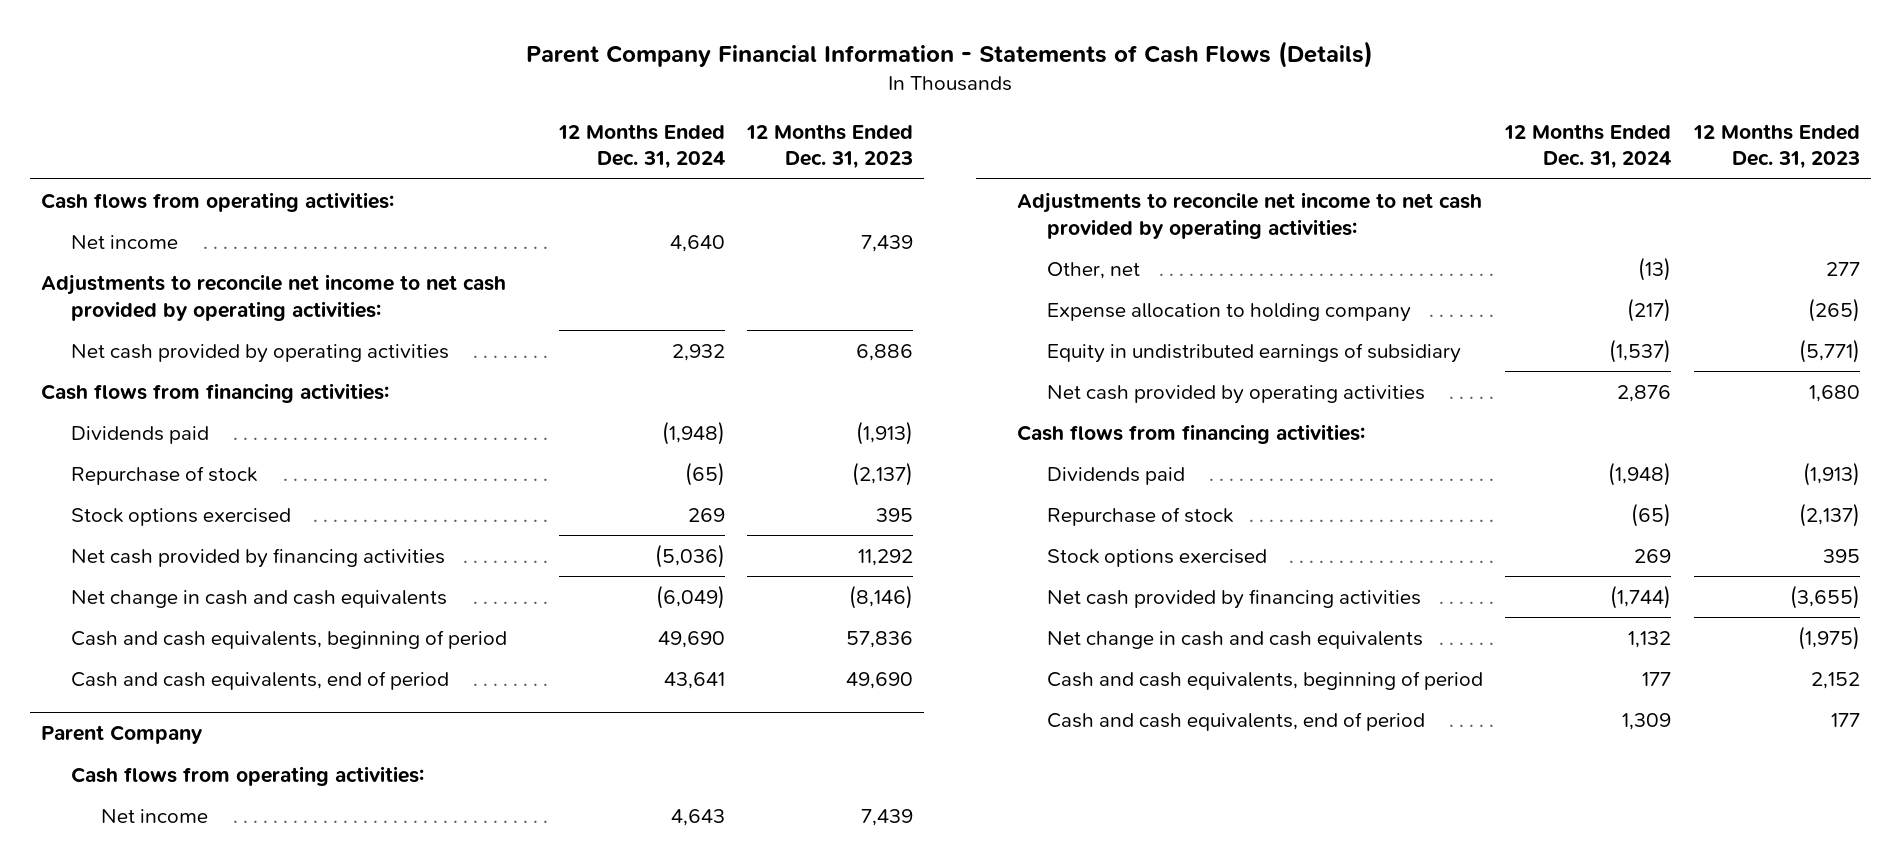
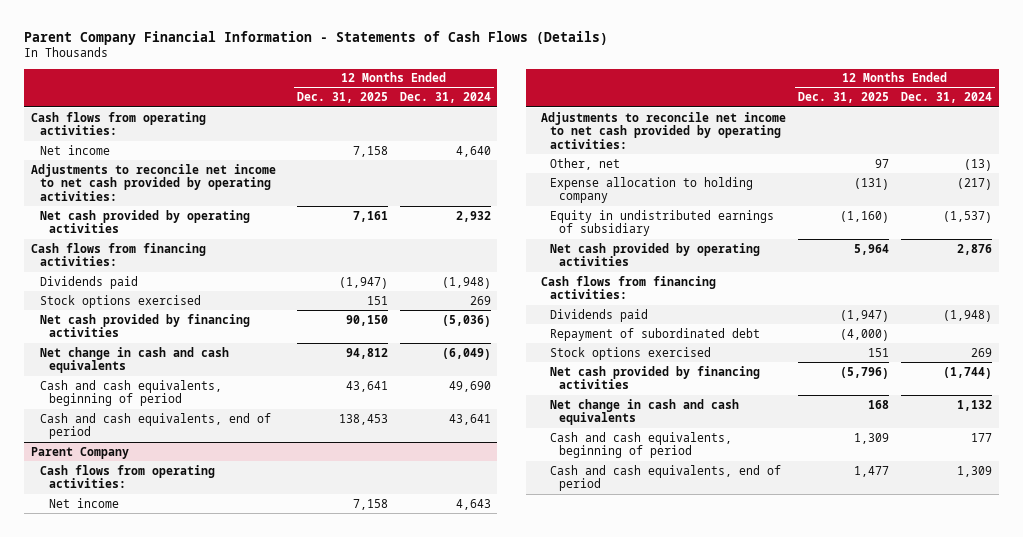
[745,123,913,170] 12 Months Ended Dec. 31, 2023 -> none
none -> [296,92,388,104] Dec. 31, 2025
[70,465,257,485] Repurchase of stock -> none
[1047,506,1234,526] Repurchase of stock -> none
none -> [549,327,760,341] Repayment of subordinated debt

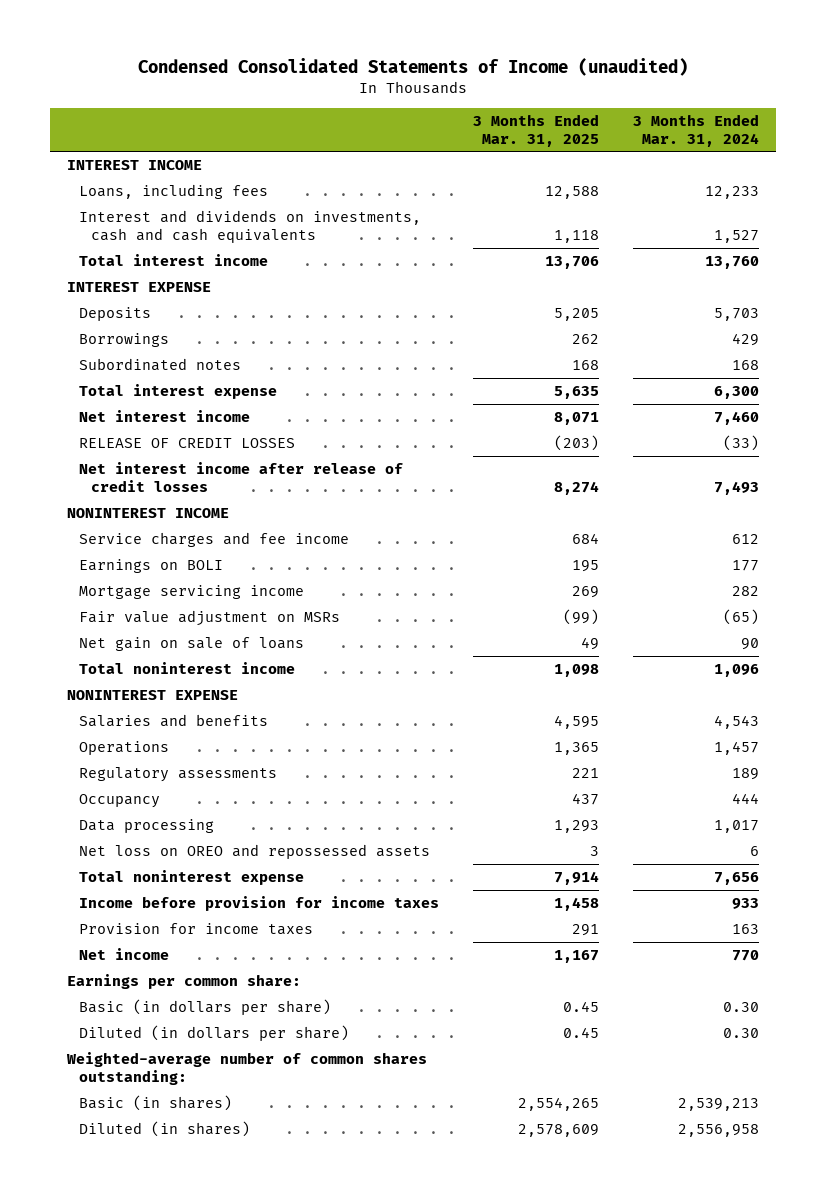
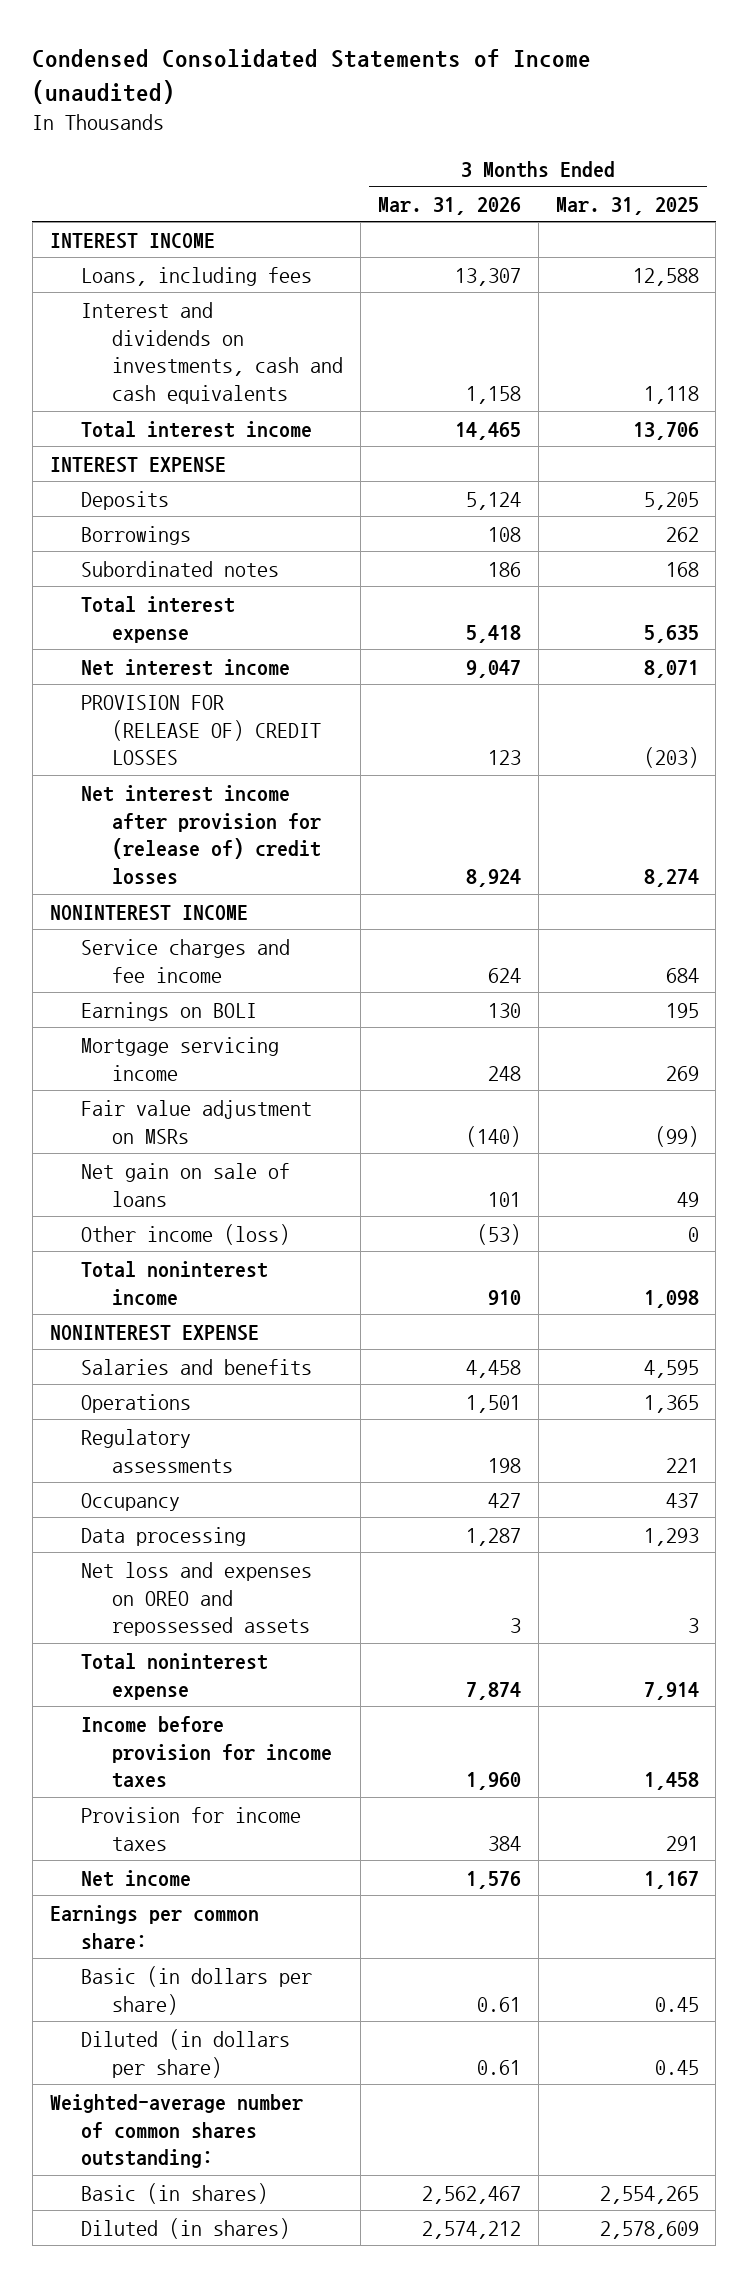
[633,113,760,147] 3 Months Ended Mar. 31, 2024 -> none
none -> [377,196,521,215] Mar. 31, 2026
[79,437,296,448] RELEASE OF CREDIT LOSSES -> [81,694,322,766] PROVISION FOR (RELEASE OF) CREDIT LOSSES
[79,461,404,492] Net interest income after release of credit losses -> [81,784,322,885] Net interest income after provision for (release of) credit losses
none -> [81,1223,291,1245] Other income (loss)
[79,843,431,859] Net loss on OREO and repossessed assets -> [81,1561,313,1637] Net loss and expenses on OREO and repossessed assets

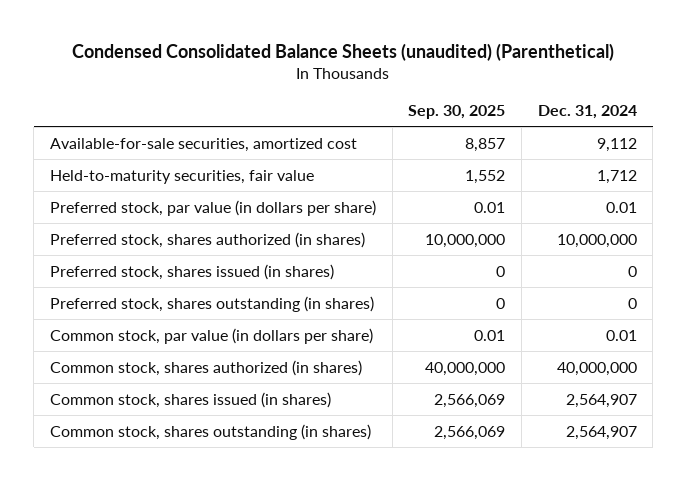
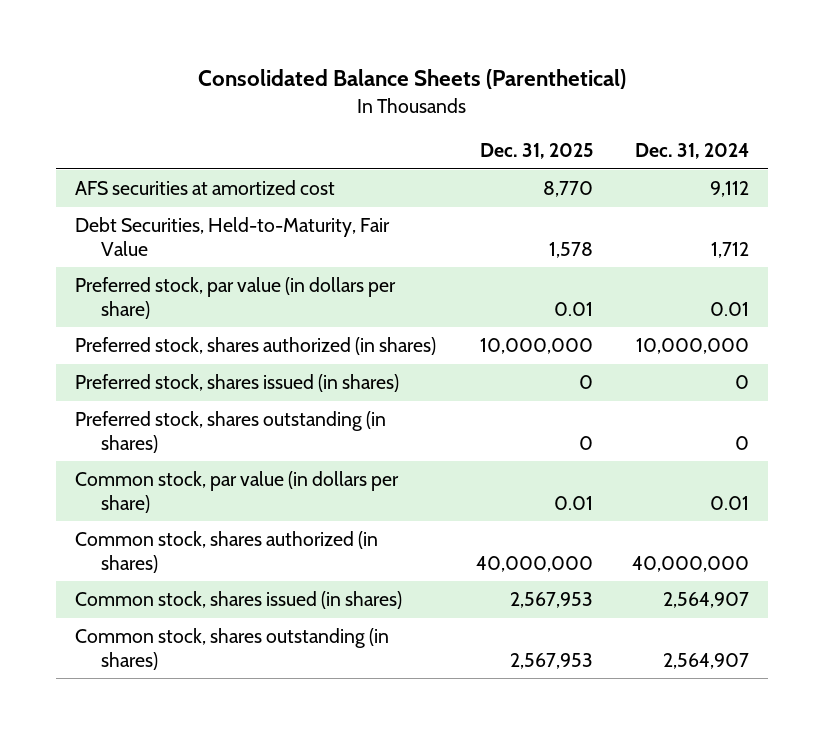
[72,43,615,62] Condensed Consolidated Balance Sheets (unaudited) (Parenthetical) -> [198,69,627,90] Consolidated Balance Sheets (Parenthetical)
[408,105,506,120] Sep. 30, 2025 -> none
none -> [479,143,593,160] Dec. 31, 2025
[50,137,358,152] Available-for-sale securities, amortized cost -> [75,180,336,196] AFS securities at amortized cost
[50,169,315,184] Held-to-maturity securities, fair value -> [75,217,391,256] Debt Securities, Held-to-Maturity, Fair Value

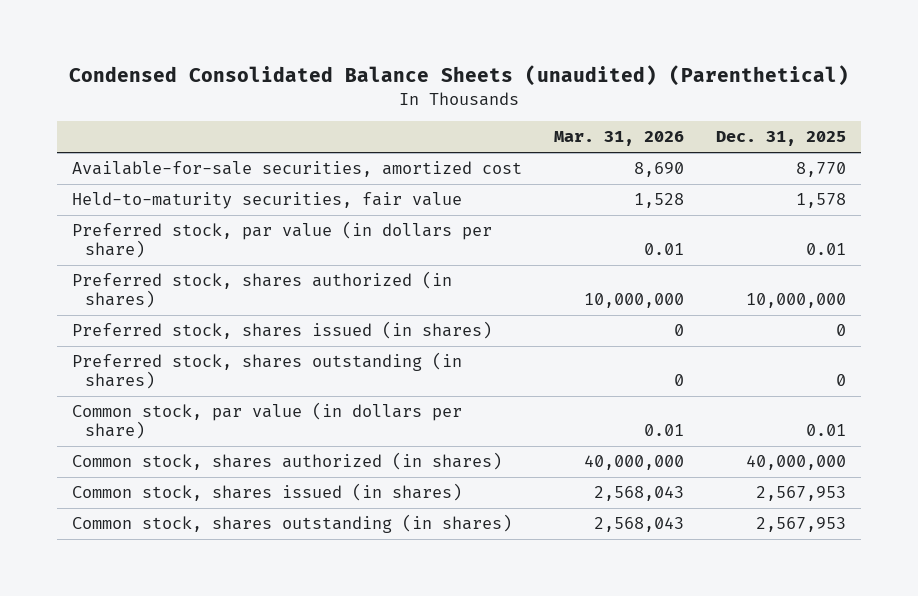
[198,69,627,90] Consolidated Balance Sheets (Parenthetical) -> [69,65,850,87] Condensed Consolidated Balance Sheets (unaudited) (Parenthetical)
[634,143,749,160] Dec. 31, 2024 -> none
none -> [554,131,685,147] Mar. 31, 2026
[75,180,336,196] AFS securities at amortized cost -> [72,161,523,178] Available-for-sale securities, amortized cost
[75,217,391,256] Debt Securities, Held-to-Maturity, Fair Value -> [72,192,463,210] Held-to-maturity securities, fair value

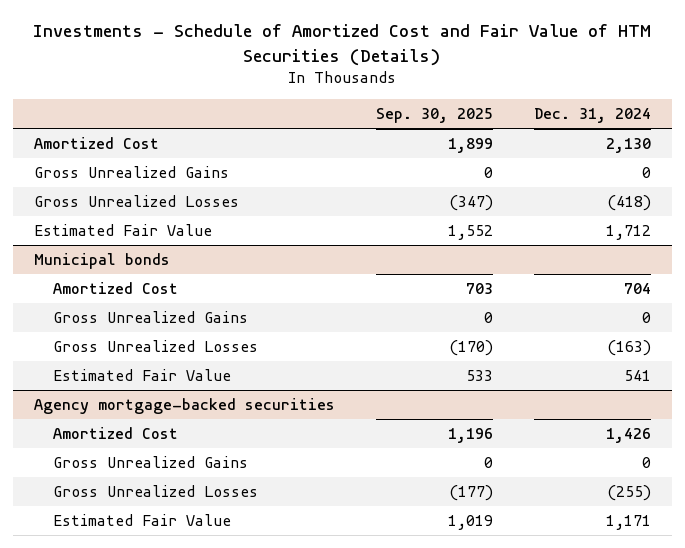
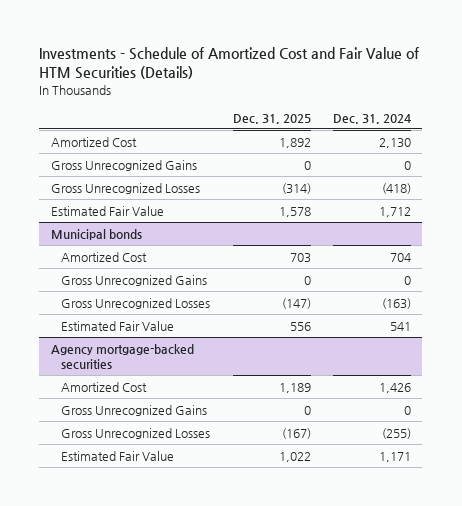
[375,108,493,124] Sep. 30, 2025 -> none
none -> [232,113,311,124] Dec. 31, 2025
[33,166,229,179] Gross Unrealized Gains -> [50,159,197,171] Gross Unrecognized Gains
[33,195,239,208] Gross Unrealized Losses -> [50,182,200,194] Gross Unrecognized Losses
[53,311,249,324] Gross Unrealized Gains -> [61,274,208,286] Gross Unrecognized Gains
[53,340,259,353] Gross Unrealized Losses -> [61,297,211,309] Gross Unrecognized Losses
[53,456,249,469] Gross Unrealized Gains -> [61,404,208,416] Gross Unrecognized Gains
[53,485,259,498] Gross Unrealized Losses -> [61,427,211,439] Gross Unrecognized Losses

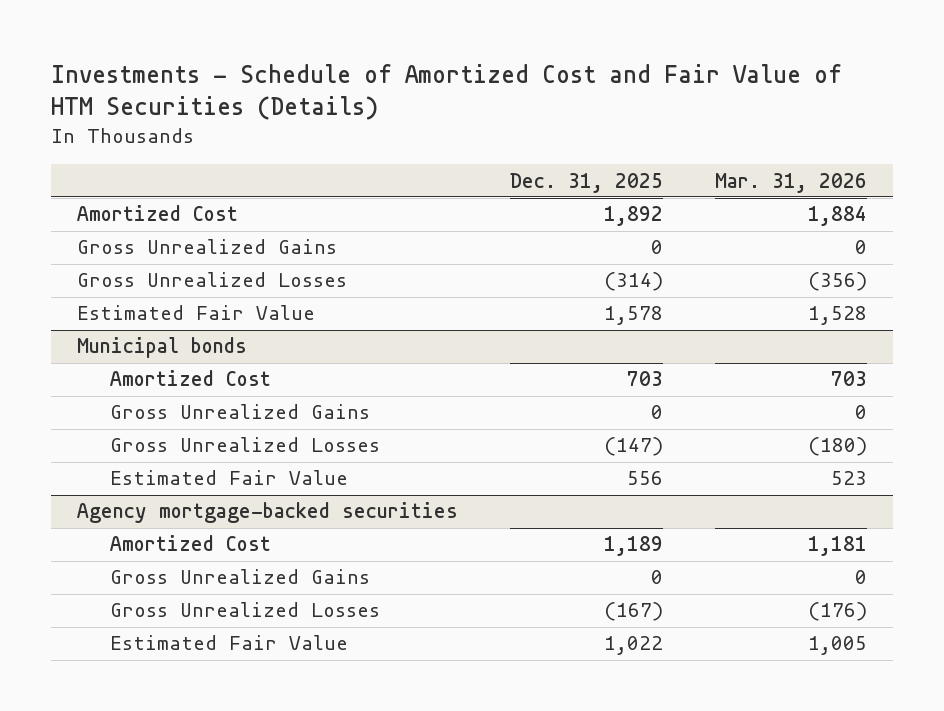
[333,113,412,124] Dec. 31, 2024 -> none
none -> [714,172,867,193] Mar. 31, 2026
[50,159,197,171] Gross Unrecognized Gains -> [76,239,337,255] Gross Unrealized Gains
[50,182,200,194] Gross Unrecognized Losses -> [76,272,347,288] Gross Unrealized Losses
[61,274,208,286] Gross Unrecognized Gains -> [110,404,371,420] Gross Unrealized Gains
[61,297,211,309] Gross Unrecognized Losses -> [110,437,381,453] Gross Unrealized Losses
[61,404,208,416] Gross Unrecognized Gains -> [110,569,371,585] Gross Unrealized Gains
[61,427,211,439] Gross Unrecognized Losses -> [110,602,381,618] Gross Unrealized Losses

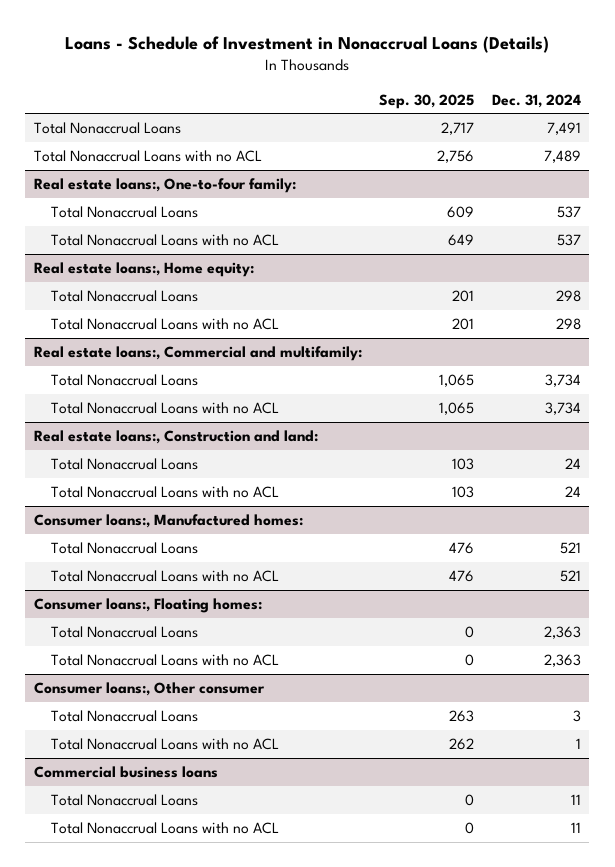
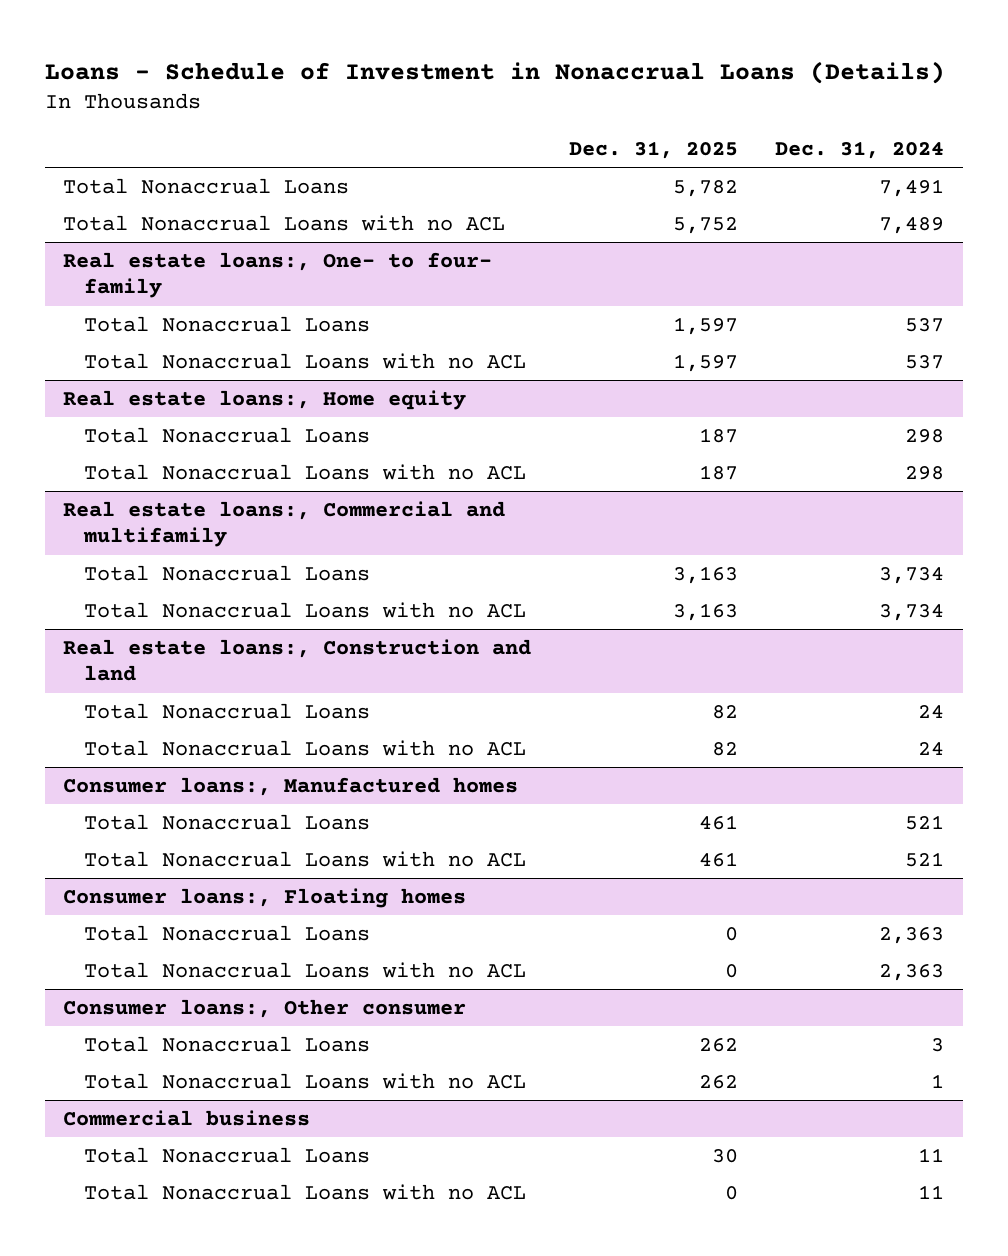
[379,93,475,109] Sep. 30, 2025 -> none
none -> [568,141,738,160] Dec. 31, 2025
[34,178,297,194] Real estate loans:, One-to-four family: -> [63,251,493,299] Real estate loans:, One- to four- family
[34,262,255,278] Real estate loans:, Home equity: -> [63,389,467,410] Real estate loans:, Home equity
[34,346,363,362] Real estate loans:, Commercial and multifamily: -> [63,500,506,548] Real estate loans:, Commercial and multifamily
[34,430,319,445] Real estate loans:, Construction and land: -> [63,638,532,682] Real estate loans:, Construction and land
[34,514,304,529] Consumer loans:, Manufactured homes: -> [63,776,519,796] Consumer loans:, Manufactured homes
[34,598,263,614] Consumer loans:, Floating homes: -> [63,887,467,908] Consumer loans:, Floating homes
[34,766,219,779] Commercial business loans -> [63,1109,311,1126] Commercial business

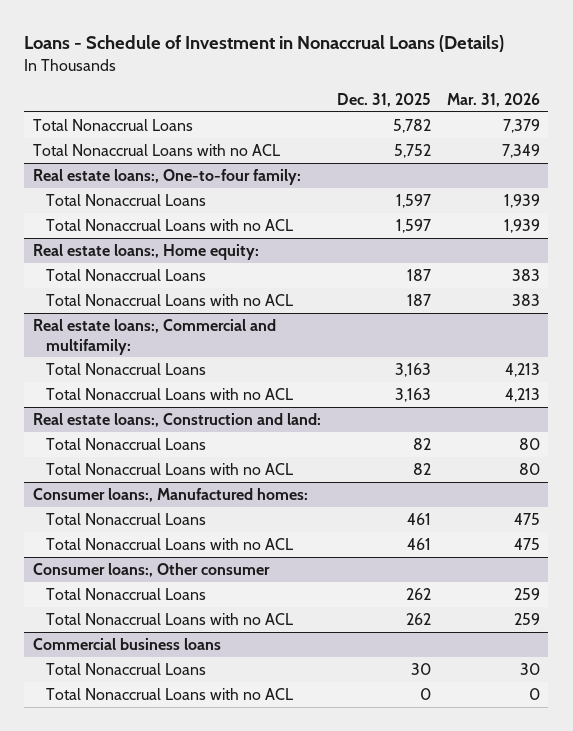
[775,141,945,160] Dec. 31, 2024 -> none
none -> [447,92,541,107] Mar. 31, 2026
[63,251,493,299] Real estate loans:, One- to four- family -> [32,169,301,186] Real estate loans:, One-to-four family:
[63,389,467,410] Real estate loans:, Home equity -> [32,244,259,261] Real estate loans:, Home equity:
[63,500,506,548] Real estate loans:, Commercial and multifamily -> [32,319,276,355] Real estate loans:, Commercial and multifamily:
[63,638,532,682] Real estate loans:, Construction and land -> [32,413,321,428] Real estate loans:, Construction and land:
[63,776,519,796] Consumer loans:, Manufactured homes -> [32,488,308,503] Consumer loans:, Manufactured homes:
[63,887,467,908] Consumer loans:, Floating homes -> none
[84,924,371,941] Total Nonaccrual Loans -> none
[84,961,527,978] Total Nonaccrual Loans with no ACL -> none
[63,1109,311,1126] Commercial business -> [32,638,221,651] Commercial business loans

